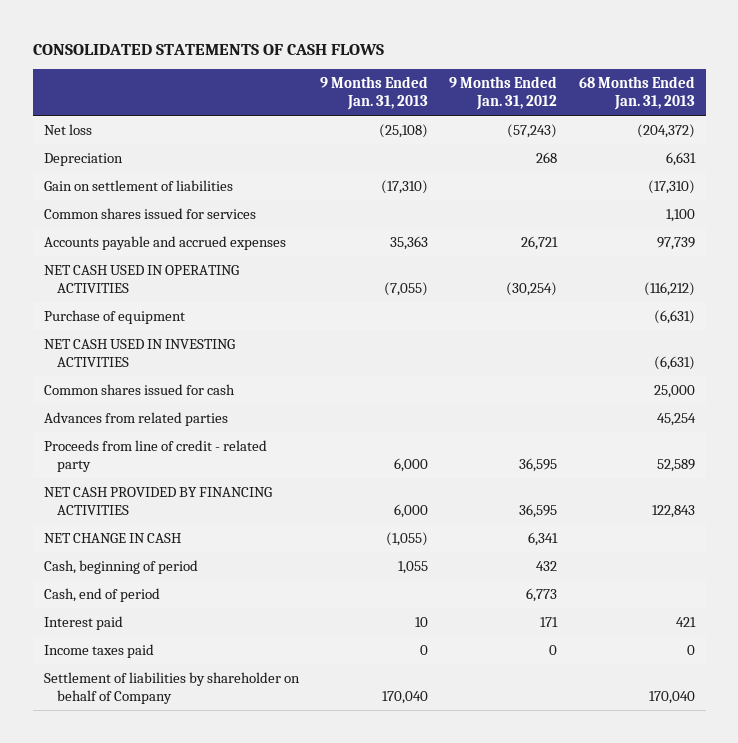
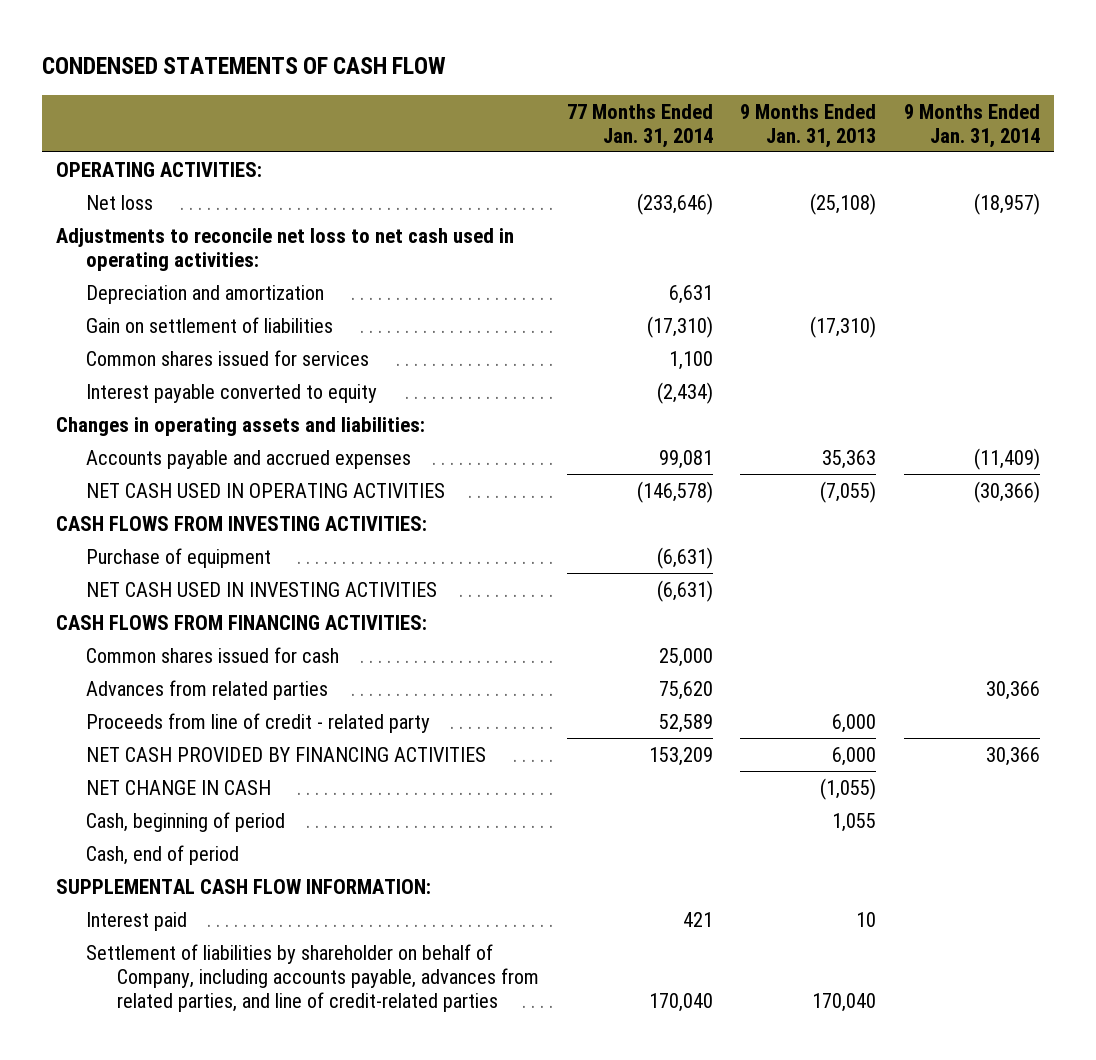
[32,44,384,56] CONSOLIDATED STATEMENTS OF CASH FLOWS -> [42,57,447,75] CONDENSED STATEMENTS OF CASH FLOW
[449,76,558,111] 9 Months Ended Jan. 31, 2012 -> none
[578,76,695,111] 68 Months Ended Jan. 31, 2013 -> none
none -> [566,103,713,148] 77 Months Ended Jan. 31, 2014
none -> [904,103,1041,148] 9 Months Ended Jan. 31, 2014
none -> [56,161,263,177] OPERATING ACTIVITIES:
[43,152,123,166] Depreciation -> none
none -> [56,227,515,272] Adjustments to reconcile net loss to net cash used in operating activities:
none -> [86,284,325,304] Depreciation and amortization
none -> [86,383,378,403] Interest payable converted to equity
none -> [56,416,426,436] Changes in operating assets and liabilities:
none -> [56,515,428,531] CASH FLOWS FROM INVESTING ACTIVITIES:
none -> [56,614,428,630] CASH FLOWS FROM FINANCING ACTIVITIES:
none -> [56,878,432,894] SUPPLEMENTAL CASH FLOW INFORMATION:
[43,643,154,658] Income taxes paid -> none
[43,671,300,704] Settlement of liabilities by shareholder on behalf of Company -> [86,943,539,1013] Settlement of liabilities by shareholder on behalf of Company, including accounts payable, advances from related parties, and line of credit-related parties

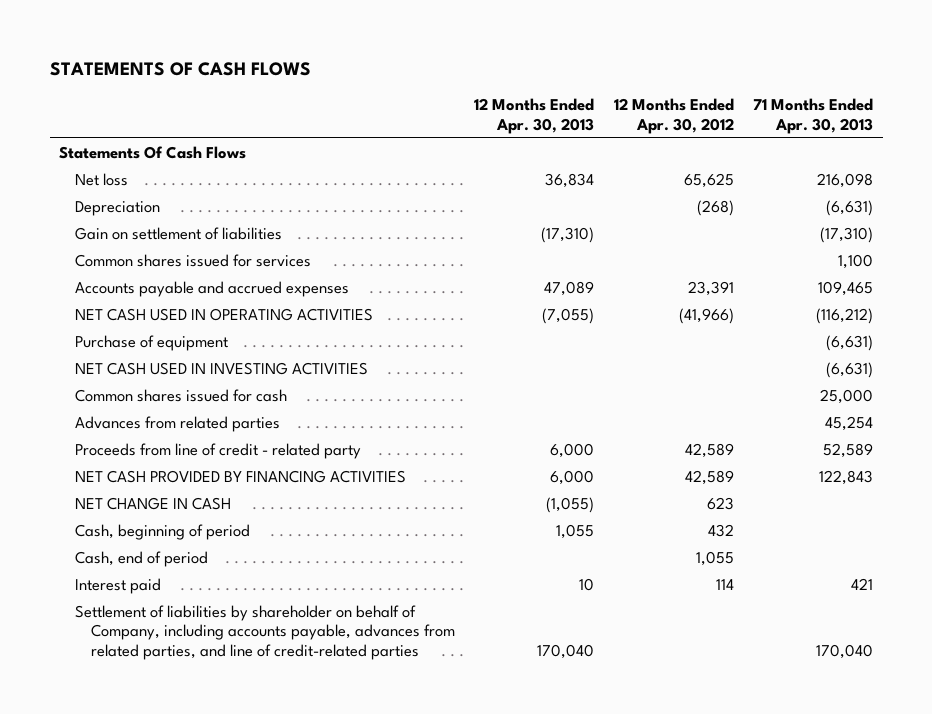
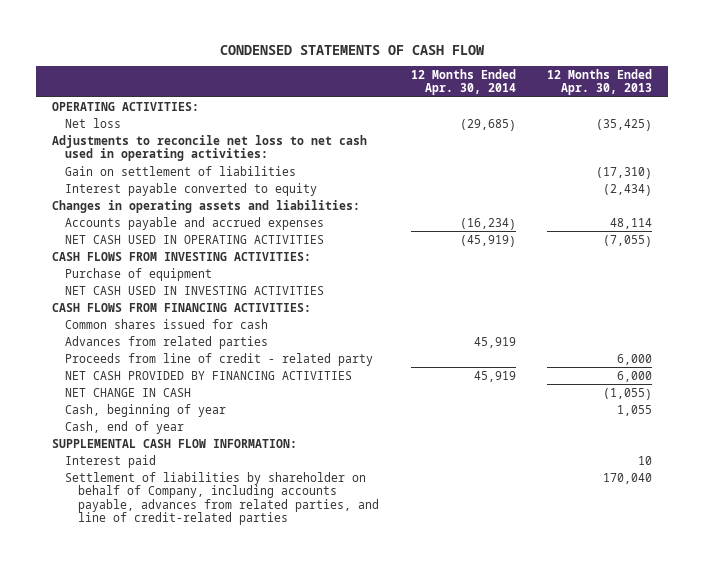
[49,62,311,77] STATEMENTS OF CASH FLOWS -> [220,44,485,55] CONDENSED STATEMENTS OF CASH FLOW
[613,98,734,134] 12 Months Ended Apr. 30, 2012 -> none
[752,98,873,134] 71 Months Ended Apr. 30, 2013 -> none
none -> [410,68,516,96] 12 Months Ended Apr. 30, 2014
[59,145,247,159] Statements Of Cash Flows -> none
[75,200,161,216] Depreciation -> none
none -> [52,101,200,111] OPERATING ACTIVITIES:
[545,172,595,188] 36,834 -> [596,118,653,131] (35,425)
none -> [52,134,368,162] Adjustments to reconcile net loss to net cash used in operating activities:
[75,253,312,267] Common shares issued for services -> none
none -> [65,182,318,196] Interest payable converted to equity
none -> [52,199,361,213] Changes in operating assets and liabilities:
[544,280,595,296] 47,089 -> [610,217,653,229] 48,114
none -> [52,251,312,261] CASH FLOWS FROM INVESTING ACTIVITIES:
none -> [52,302,312,312] CASH FLOWS FROM FINANCING ACTIVITIES:
[75,523,251,540] Cash, beginning of period -> [65,403,227,417] Cash, beginning of year
[75,550,209,567] Cash, end of period -> [65,420,185,434] Cash, end of year
none -> [52,438,298,448] SUPPLEMENTAL CASH FLOW INFORMATION:

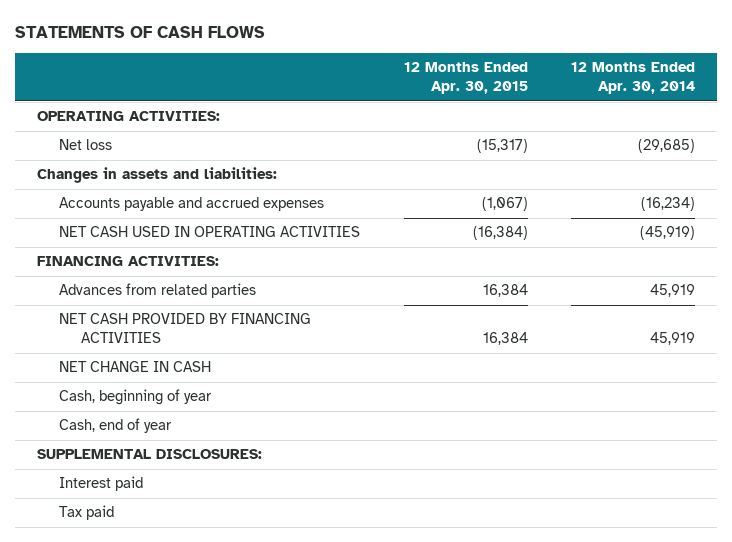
[220,44,485,55] CONDENSED STATEMENTS OF CASH FLOW -> [15,26,266,39] STATEMENTS OF CASH FLOWS
[547,68,653,96] 12 Months Ended Apr. 30, 2013 -> none
none -> [403,62,528,95] 12 Months Ended Apr. 30, 2015
[52,134,368,162] Adjustments to reconcile net loss to net cash used in operating activities: -> none
[65,165,297,176] Gain on settlement of liabilities -> none
[65,182,318,196] Interest payable converted to equity -> none
[52,199,361,213] Changes in operating assets and liabilities: -> [37,167,278,184] Changes in assets and liabilities:
[52,251,312,261] CASH FLOWS FROM INVESTING ACTIVITIES: -> none
[65,267,213,281] Purchase of equipment -> none
[65,285,325,295] NET CASH USED IN INVESTING ACTIVITIES -> none
[65,318,269,329] Common shares issued for cash -> none
[52,302,312,312] CASH FLOWS FROM FINANCING ACTIVITIES: -> [37,256,220,267] FINANCING ACTIVITIES:
[65,352,374,366] Proceeds from line of credit - related party -> none
[52,438,298,448] SUPPLEMENTAL CASH FLOW INFORMATION: -> [37,449,263,460] SUPPLEMENTAL DISCLOSURES:
[65,471,380,526] Settlement of liabilities by shareholder on behalf of Company, including accounts payable, advances from related parties, and line of credit-related parties -> none
none -> [59,505,115,521] Tax paid

